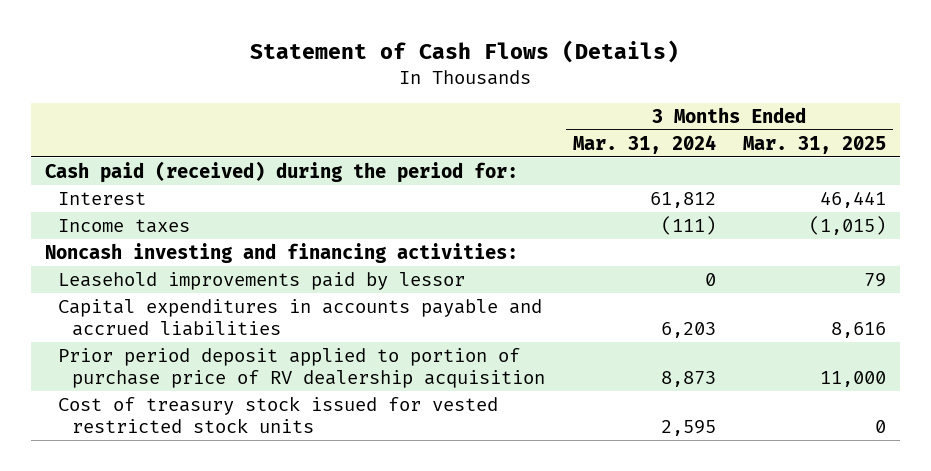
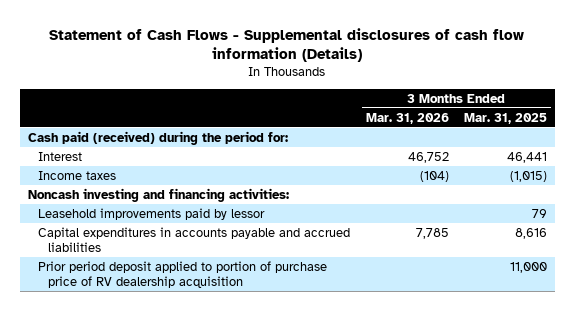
[250,40,680,64] Statement of Cash Flows (Details) -> [49,27,525,63] Statement of Cash Flows - Supplemental disclosures of cash flow information (Details)
[572,134,716,154] Mar. 31, 2024 -> none
none -> [365,112,449,124] Mar. 31, 2026
[58,395,499,433] Cost of treasury stock issued for vested restricted stock units -> none

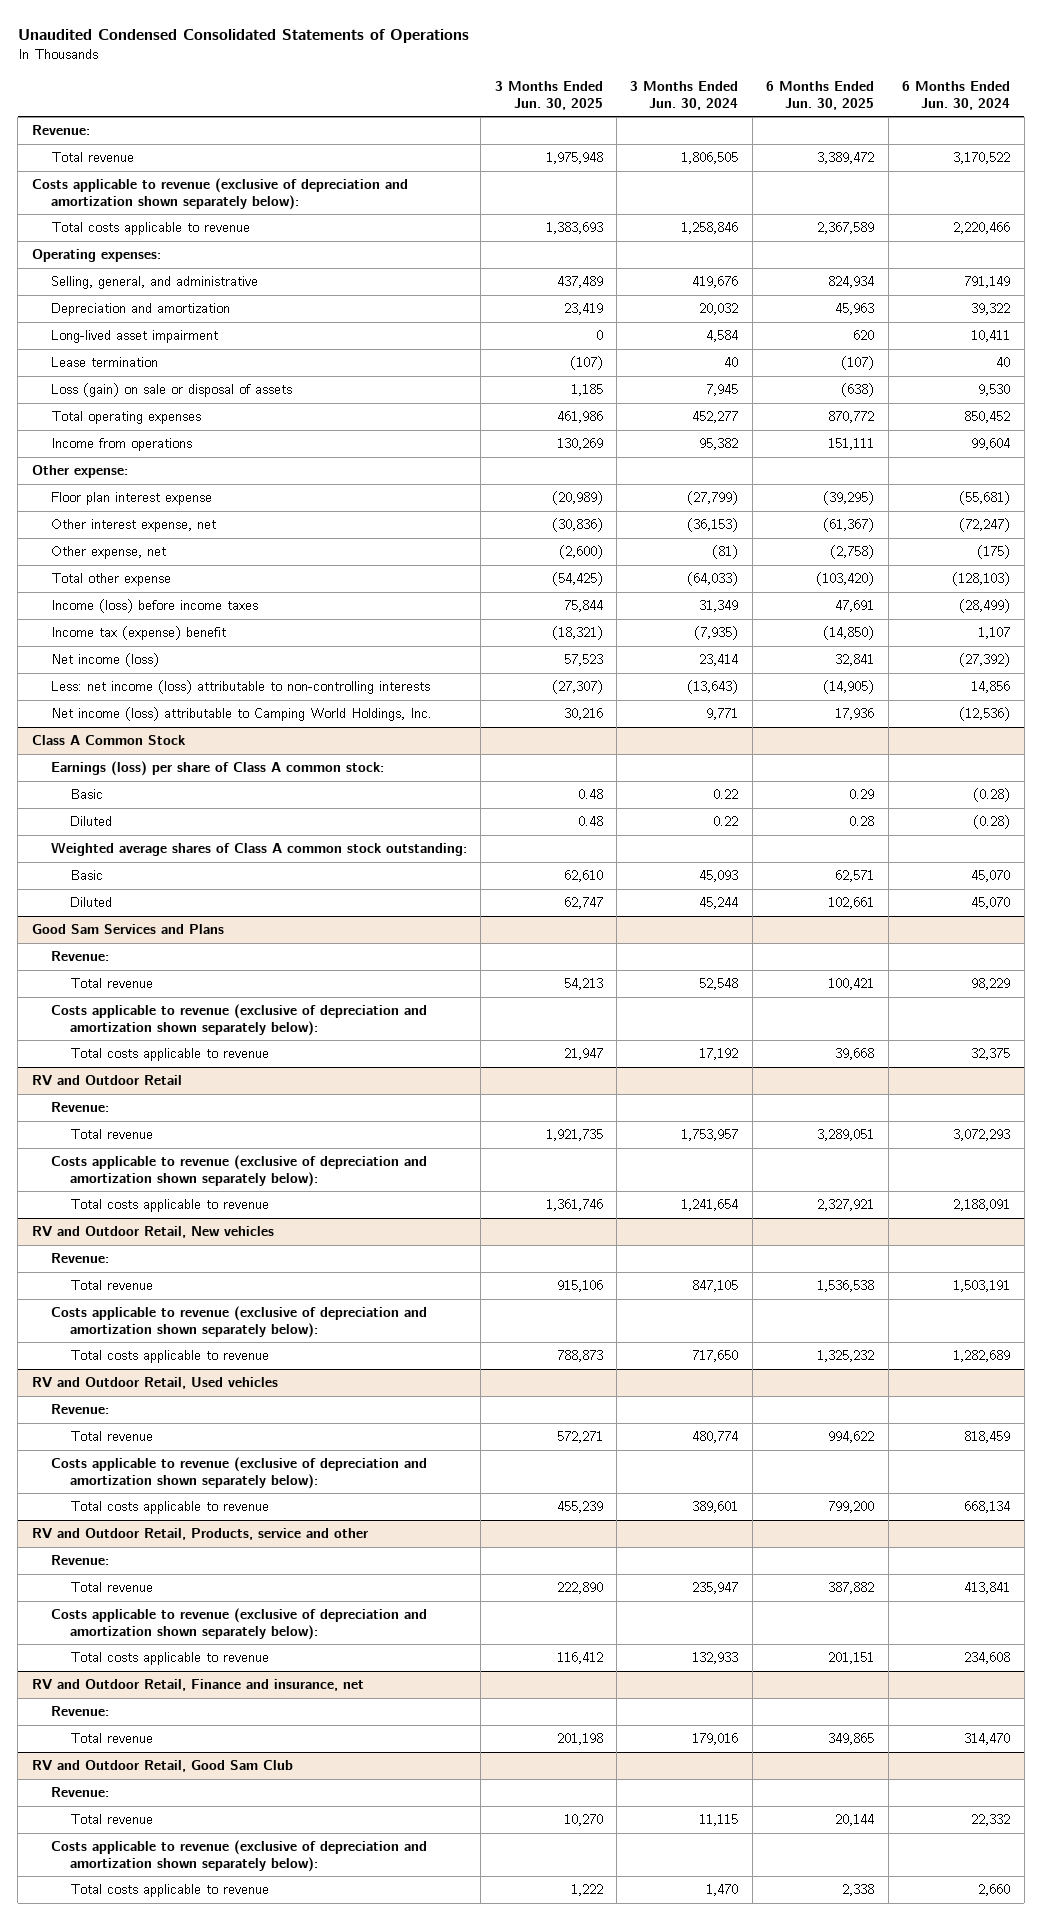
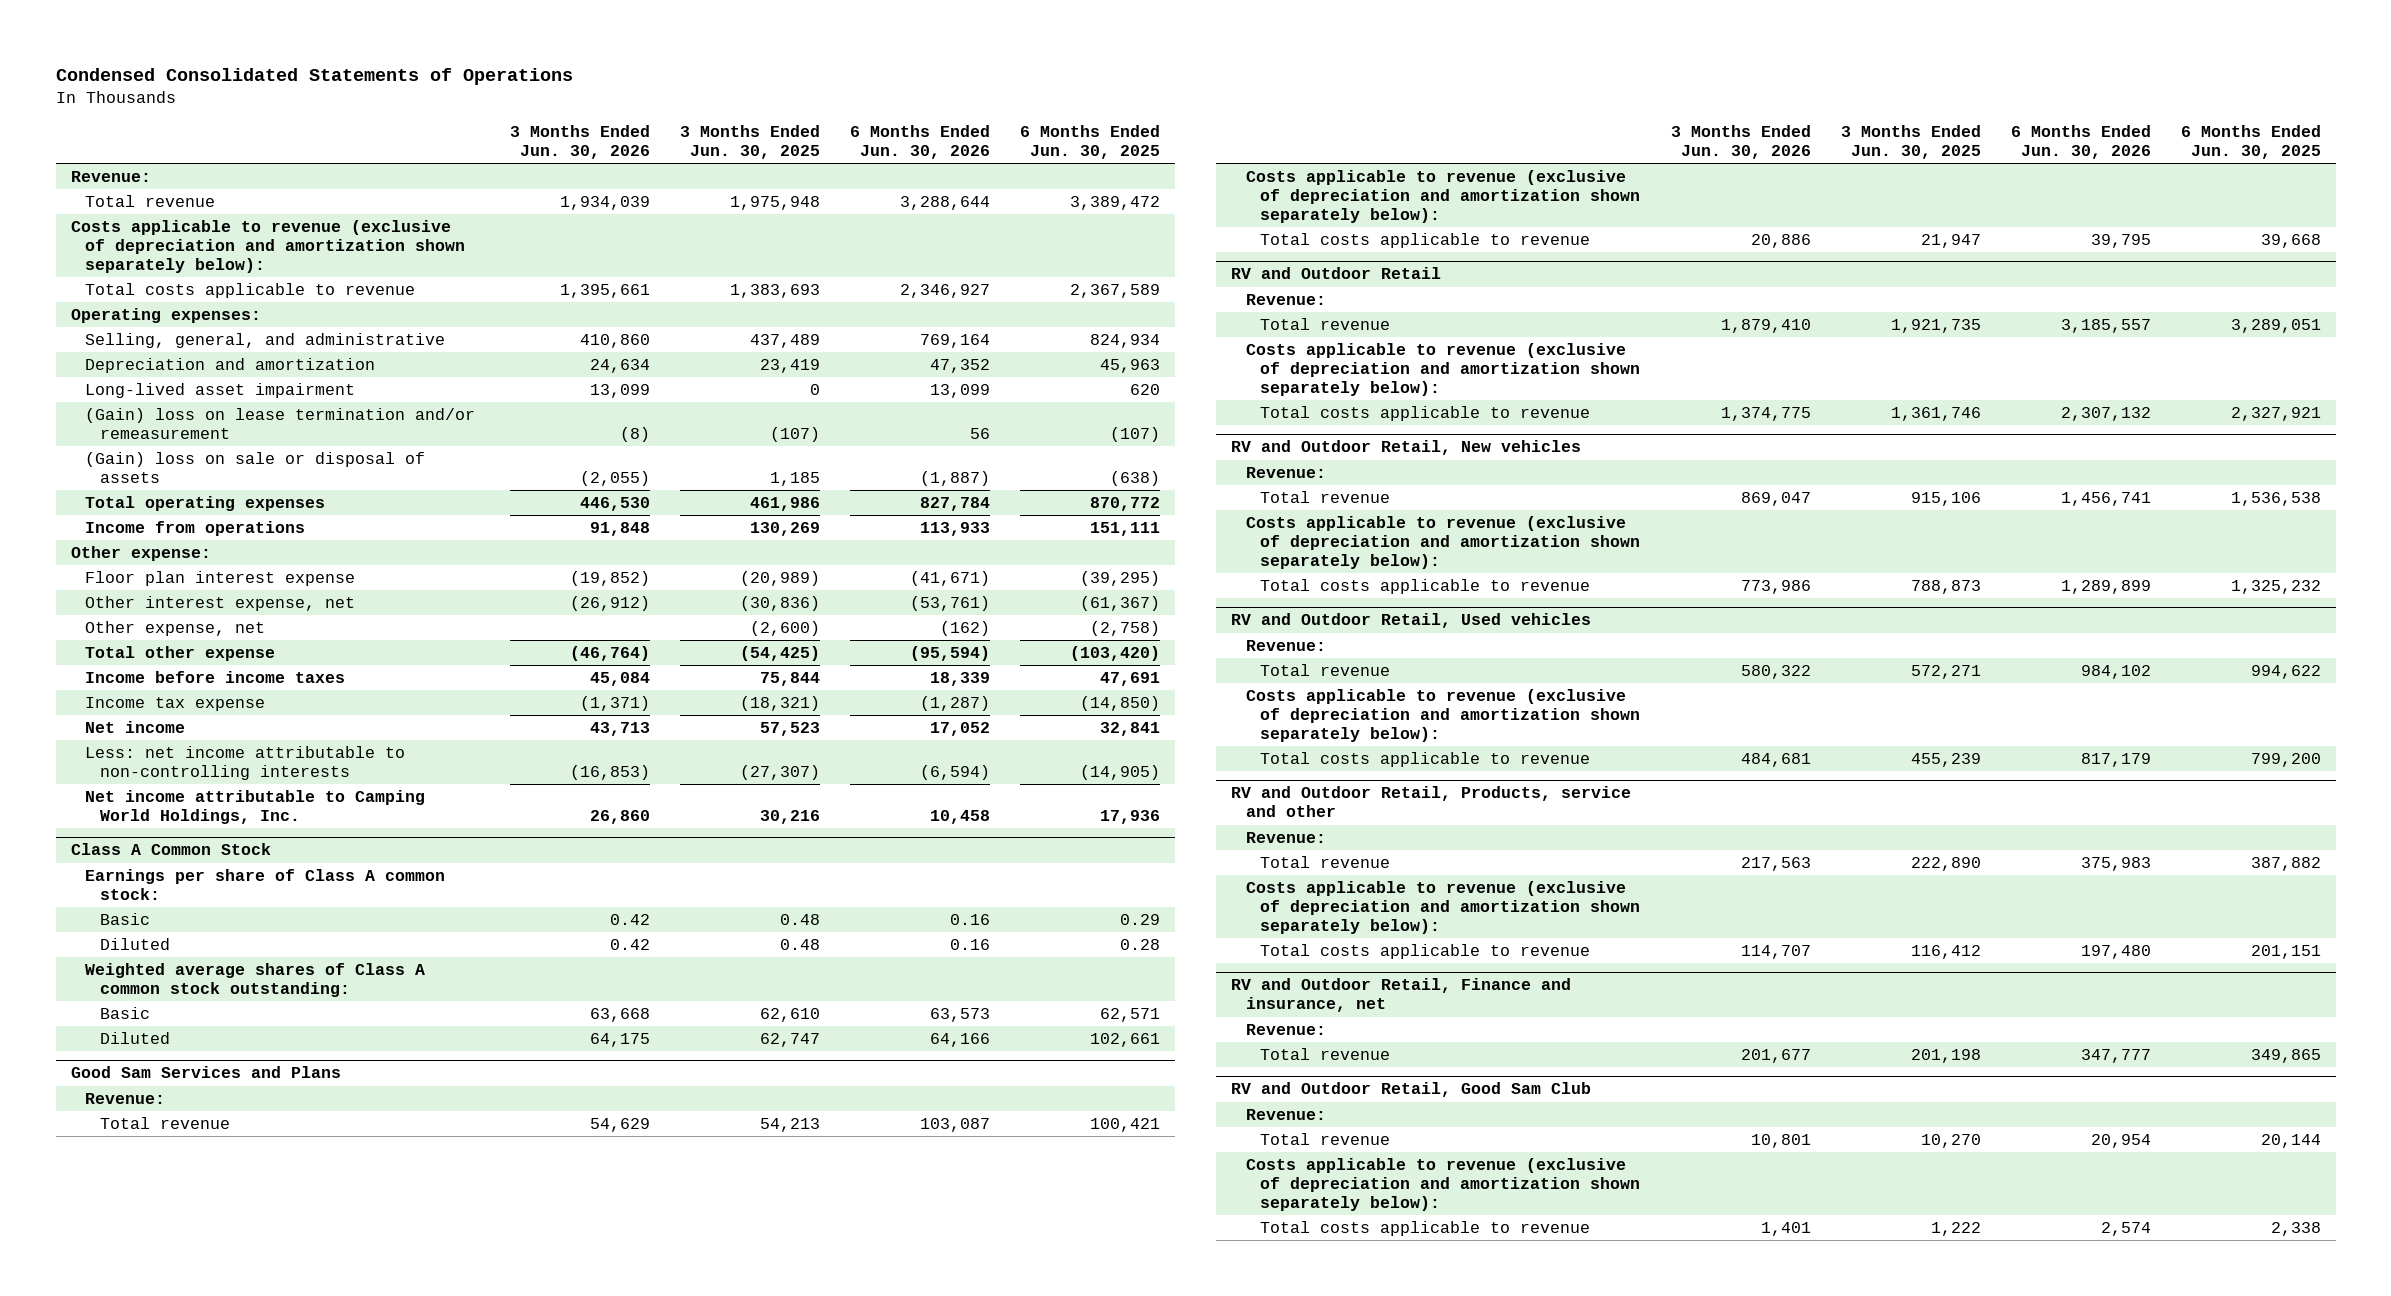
[17,28,469,43] Unaudited Condensed Consolidated Statements of Operations -> [55,67,573,85] Condensed Consolidated Statements of Operations
[630,81,739,110] 3 Months Ended Jun. 30, 2024 -> none
[902,81,1011,110] 6 Months Ended Jun. 30, 2024 -> none
none -> [510,125,651,160] 3 Months Ended Jun. 30, 2026
none -> [850,125,991,160] 6 Months Ended Jun. 30, 2026
[50,357,158,368] Lease termination -> [85,407,476,439] (Gain) loss on lease termination and/or remeasurement
[50,383,292,398] Loss (gain) on sale or disposal of assets -> [85,451,426,483] (Gain) loss on sale or disposal of assets
[50,599,258,614] Income (loss) before income taxes -> [85,670,346,683] Income before income taxes
[50,626,226,641] Income tax (expense) benefit -> [85,696,266,711] Income tax expense
[50,653,159,668] Net income (loss) -> [85,720,186,733] Net income
[50,680,430,695] Less: net income (loss) attributable to non-controlling interests -> [85,745,406,780] Less: net income attributable to non-controlling interests
[50,707,432,722] Net income (loss) attributable to Camping World Holdings, Inc. -> [85,789,426,824] Net income attributable to Camping World Holdings, Inc.
[50,761,384,777] Earnings (loss) per share of Class A common stock: -> [85,868,446,900] Earnings per share of Class A common stock:

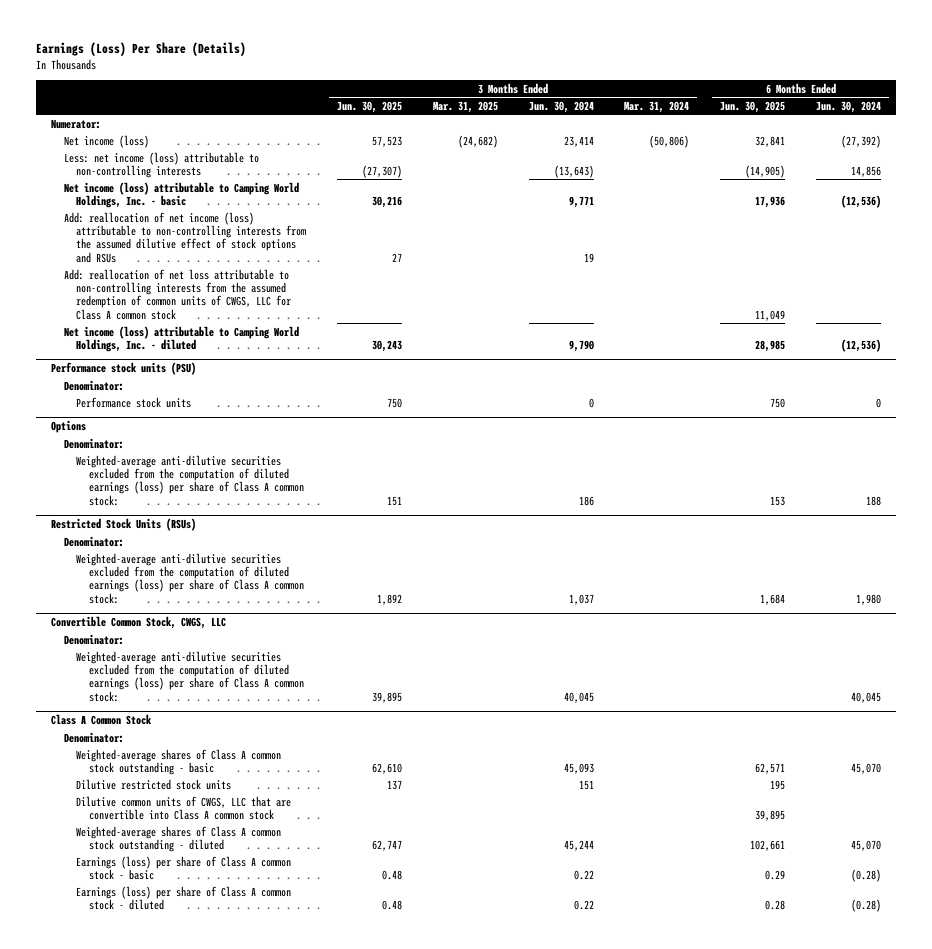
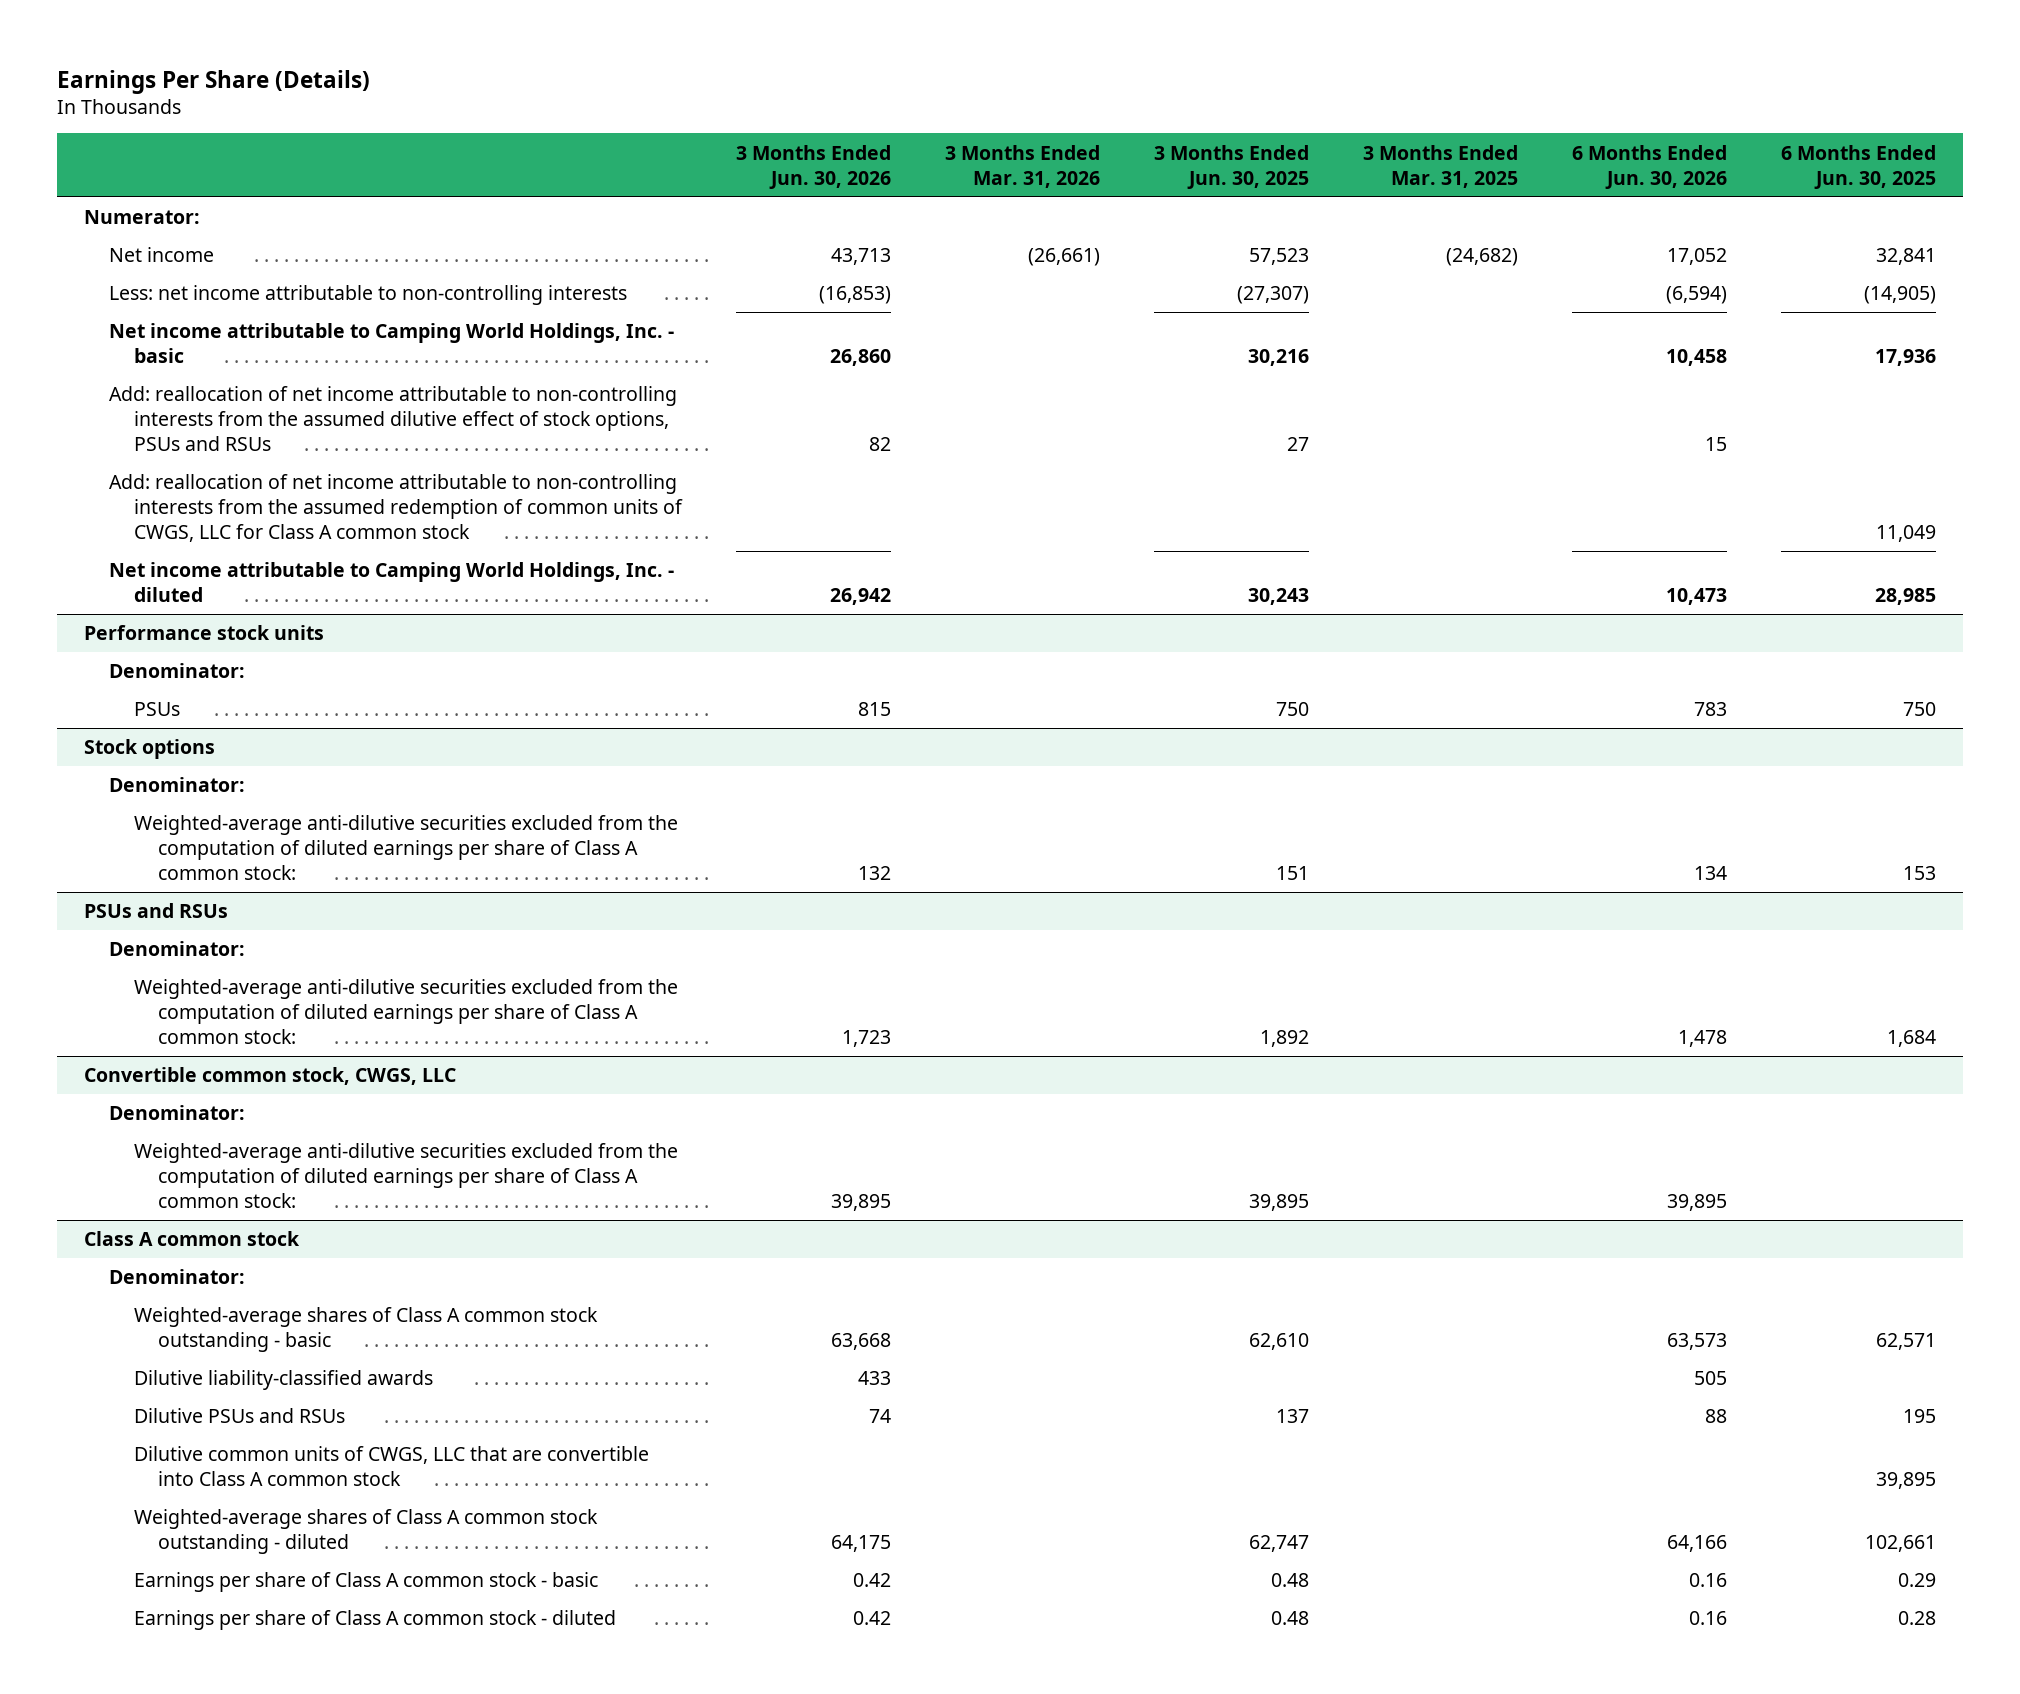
[35,42,246,57] Earnings (Loss) Per Share (Details) -> [57,69,371,94] Earnings Per Share (Details)
[528,100,594,113] Jun. 30, 2024 -> none
[624,100,690,113] Mar. 31, 2024 -> none
[816,100,882,113] Jun. 30, 2024 -> none
none -> [735,144,891,189] 3 Months Ended Jun. 30, 2026
none -> [944,144,1100,188] 3 Months Ended Mar. 31, 2026
none -> [1571,144,1727,189] 6 Months Ended Jun. 30, 2026
[63,134,149,148] Net income (loss) -> [109,247,215,263] Net income
[63,151,259,178] Less: net income (loss) attributable to non-controlling interests -> [109,285,628,306] Less: net income attributable to non-controlling interests
[63,181,299,208] Net income (loss) attributable to Camping World Holdings, Inc. - basic -> [109,323,675,364] Net income attributable to Camping World Holdings, Inc. - basic
[63,211,307,263] Add: reallocation of net income (loss) attributable to non-controlling interests from the assumed dilutive effect of stock options and RSUs -> [109,386,678,452] Add: reallocation of net income attributable to non-controlling interests from the assumed dilutive effect of stock options, PSUs and RSUs
[63,268,292,320] Add: reallocation of net loss attributable to non-controlling interests from the assumed redemption of common units of CWGS, LLC for Class A common stock -> [109,474,683,543] Add: reallocation of net income attributable to non-controlling interests from the assumed redemption of common units of CWGS, LLC for Class A common stock
[63,325,299,352] Net income (loss) attributable to Camping World Holdings, Inc. - diluted -> [109,562,675,603] Net income attributable to Camping World Holdings, Inc. - diluted
[51,362,197,376] Performance stock units (PSU) -> [84,625,325,641] Performance stock units
[76,396,192,408] Performance stock units -> [133,702,180,717] PSUs
[51,420,87,434] Options -> [84,739,216,760] Stock options
[51,518,197,532] Restricted Stock Units (RSUs) -> none
[76,454,304,506] Weighted-average anti-dilutive securities excluded from the computation of diluted earnings (loss) per share of Class A common stock: -> [133,815,678,881] Weighted-average anti-dilutive securities excluded from the computation of diluted earnings per share of Class A common stock:
none -> [84,903,229,919] PSUs and RSUs
[76,552,304,604] Weighted-average anti-dilutive securities excluded from the computation of diluted earnings (loss) per share of Class A common stock: -> [133,979,678,1045] Weighted-average anti-dilutive securities excluded from the computation of diluted earnings per share of Class A common stock:
[51,616,227,630] Convertible Common Stock, CWGS, LLC -> [84,1067,457,1086] Convertible common stock, CWGS, LLC
[76,650,304,702] Weighted-average anti-dilutive securities excluded from the computation of diluted earnings (loss) per share of Class A common stock: -> [133,1143,678,1209] Weighted-average anti-dilutive securities excluded from the computation of diluted earnings per share of Class A common stock:
[51,714,153,726] Class A Common Stock -> [84,1231,301,1247] Class A common stock
none -> [133,1370,433,1391] Dilutive liability-classified awards
[76,778,232,790] Dilutive restricted stock units -> [133,1408,345,1424] Dilutive PSUs and RSUs
[76,855,292,880] Earnings (loss) per share of Class A common stock - basic -> [133,1572,598,1593] Earnings per share of Class A common stock - basic
[76,885,292,910] Earnings (loss) per share of Class A common stock - diluted -> [133,1610,616,1631] Earnings per share of Class A common stock - diluted

